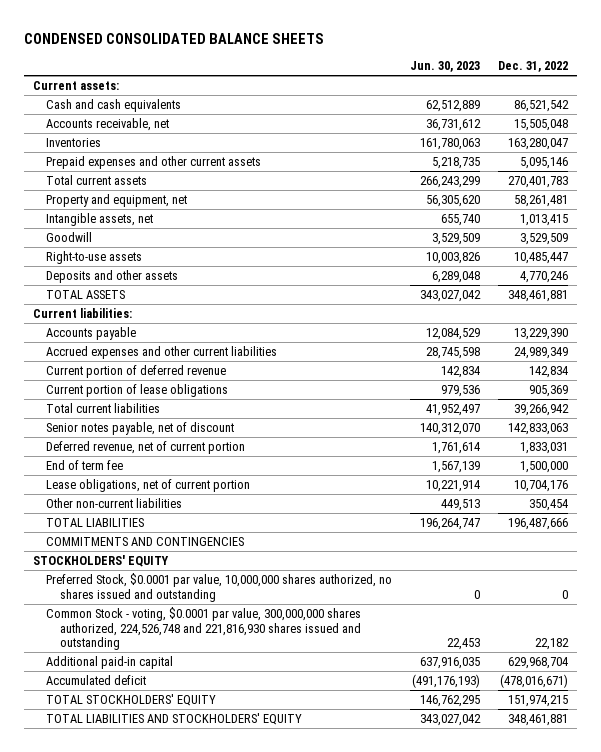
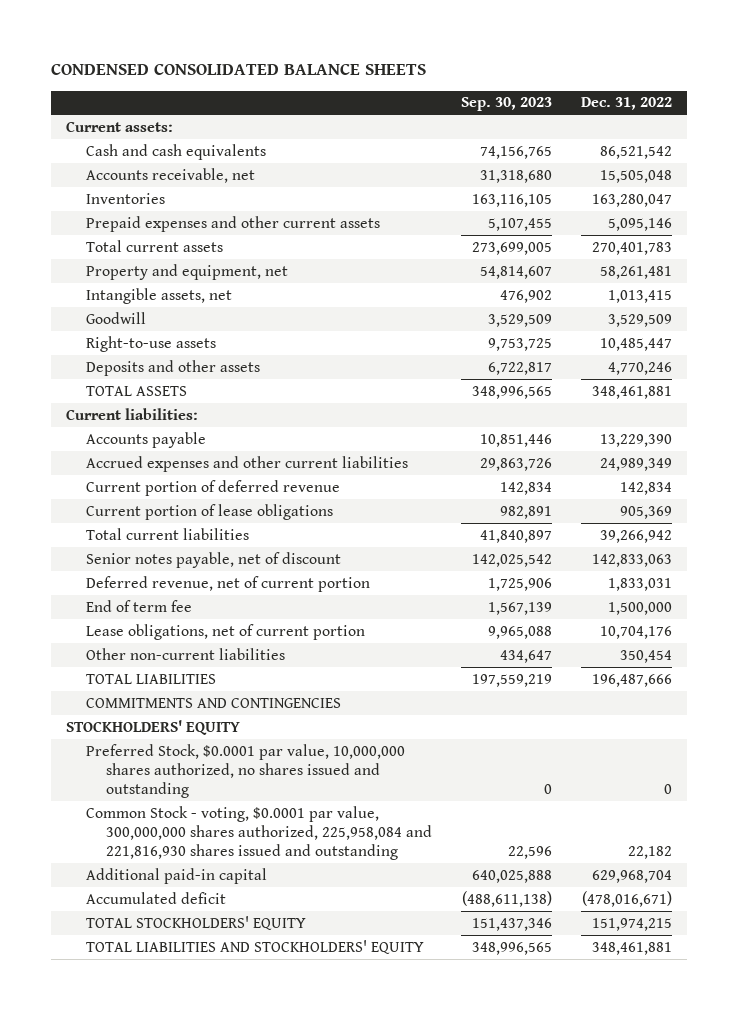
[410,61,481,73] Jun. 30, 2023 -> none
none -> [460,97,552,112] Sep. 30, 2023
[46,607,362,651] Common Stock - voting, $0.0001 par value, 300,000,000 shares authorized, 224,526,748 and 221,816,930 shares issued and outstanding -> [85,805,432,860] Common Stock - voting, $0.0001 par value, 300,000,000 shares authorized, 225,958,084 and 221,816,930 shares issued and outstanding

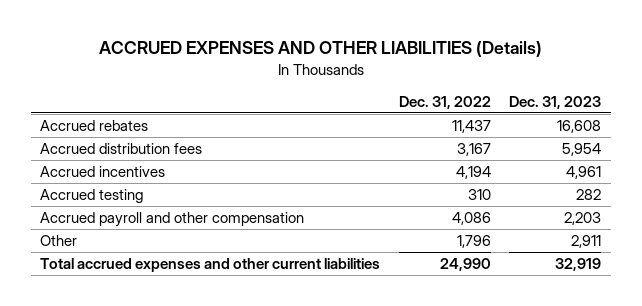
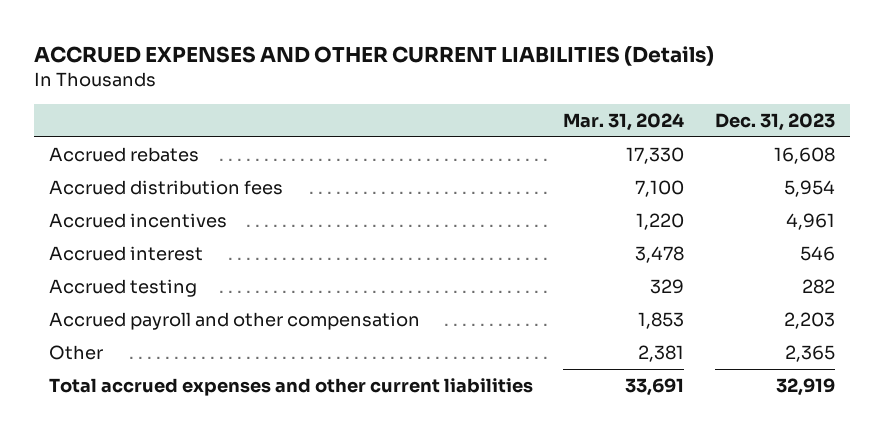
[98,41,542,58] ACCRUED EXPENSES AND OTHER LIABILITIES (Details) -> [34,46,715,67] ACCRUED EXPENSES AND OTHER CURRENT LIABILITIES (Details)
[398,95,491,109] Dec. 31, 2022 -> none
none -> [563,113,685,132] Mar. 31, 2024
none -> [49,245,204,261] Accrued interest
[571,235,602,249] 2,911 -> [784,344,835,362] 2,365

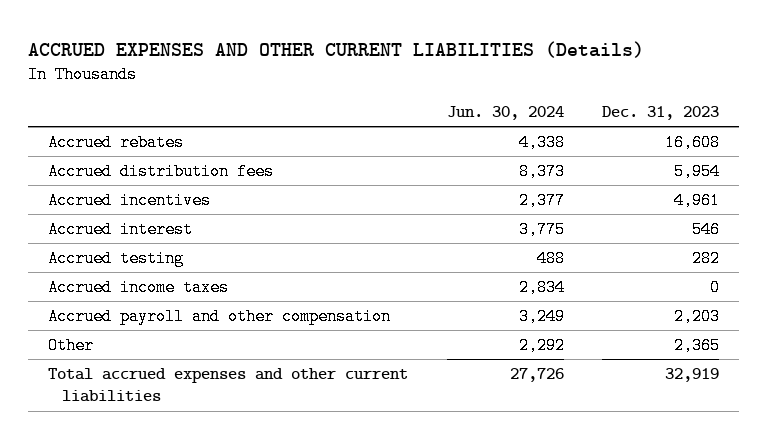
[563,113,685,132] Mar. 31, 2024 -> none
none -> [446,106,564,121] Jun. 30, 2024
none -> [47,278,229,296] Accrued income taxes

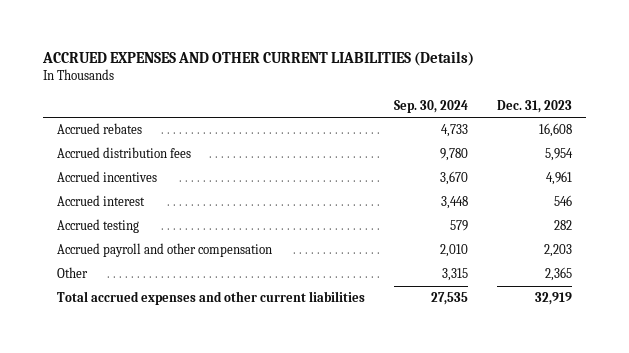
[446,106,564,121] Jun. 30, 2024 -> none
none -> [394,99,469,113] Sep. 30, 2024
[47,278,229,296] Accrued income taxes -> none

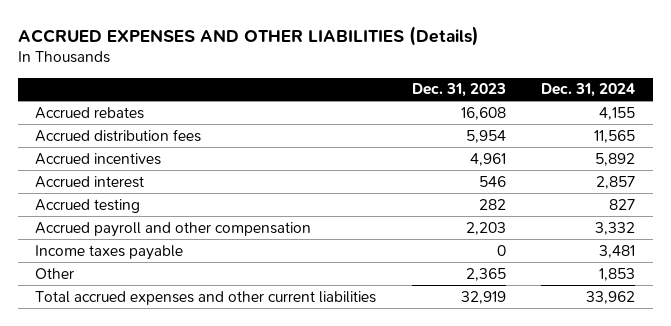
[42,51,475,67] ACCRUED EXPENSES AND OTHER CURRENT LIABILITIES (Details) -> [17,25,479,46] ACCRUED EXPENSES AND OTHER LIABILITIES (Details)
[394,99,469,113] Sep. 30, 2024 -> none
none -> [541,83,636,98] Dec. 31, 2024
none -> [35,244,184,260] Income taxes payable

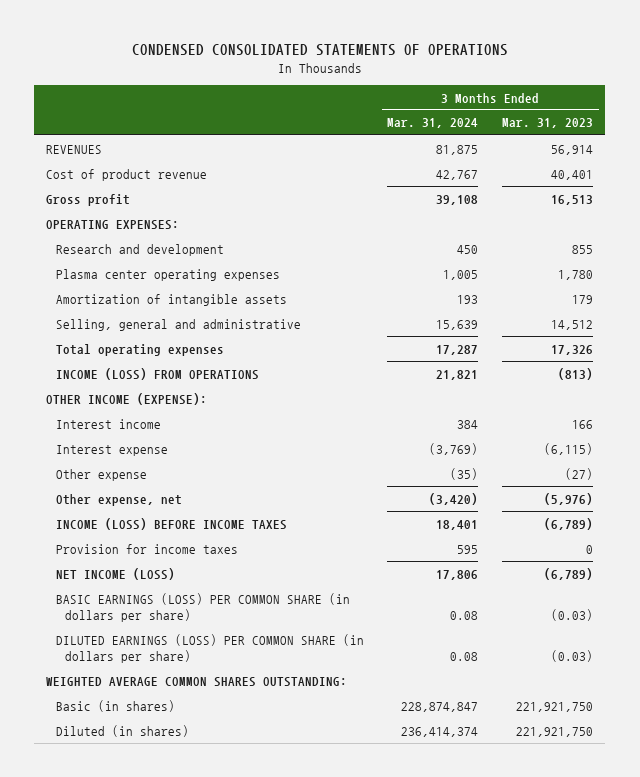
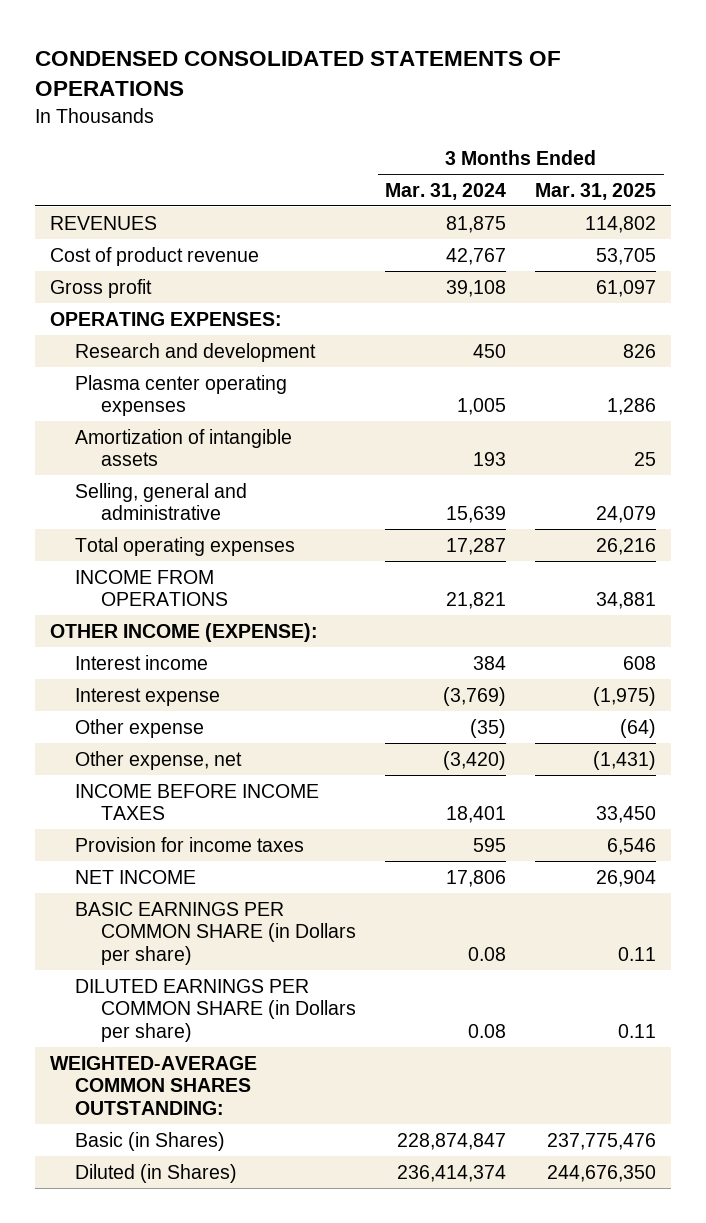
[502,118,594,129] Mar. 31, 2023 -> none
none -> [535,182,657,200] Mar. 31, 2025
[55,367,259,380] INCOME (LOSS) FROM OPERATIONS -> [75,569,229,607] INCOME FROM OPERATIONS
[55,517,287,530] INCOME (LOSS) BEFORE INCOME TAXES -> [75,783,320,821] INCOME BEFORE INCOME TAXES
[55,567,175,580] NET INCOME (LOSS) -> [75,869,197,884] NET INCOME
[55,592,350,622] BASIC EARNINGS (LOSS) PER COMMON SHARE (in dollars per share) -> [75,901,357,965] BASIC EARNINGS PER COMMON SHARE (in Dollars per share)
[55,633,364,663] DILUTED EARNINGS (LOSS) PER COMMON SHARE (in dollars per share) -> [75,978,357,1042] DILUTED EARNINGS PER COMMON SHARE (in Dollars per share)
[46,676,348,687] WEIGHTED AVERAGE COMMON SHARES OUTSTANDING: -> [49,1055,257,1115] WEIGHTED-AVERAGE COMMON SHARES OUTSTANDING:
[55,699,175,712] Basic (in shares) -> [75,1131,226,1151] Basic (in Shares)
[55,724,189,737] Diluted (in shares) -> [75,1163,238,1183] Diluted (in Shares)

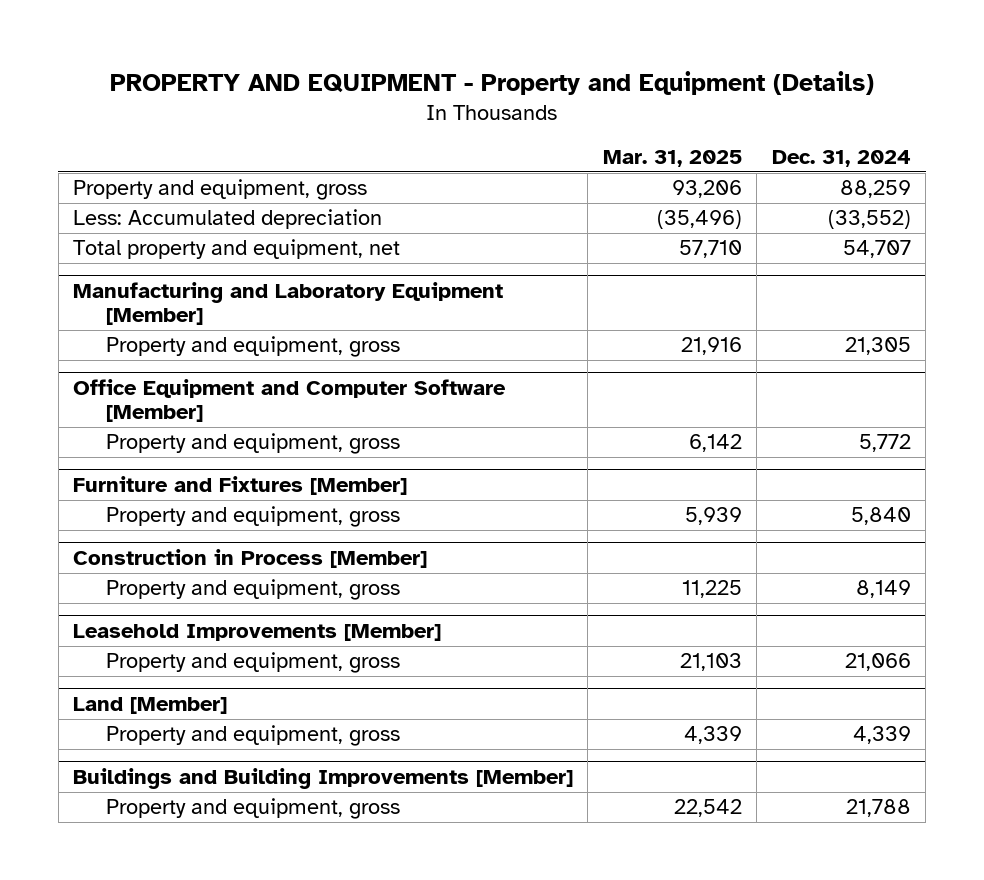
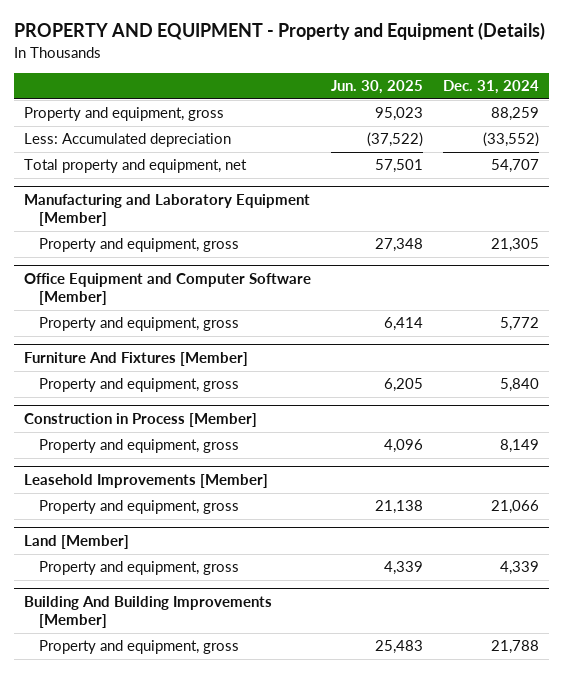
[602,149,742,167] Mar. 31, 2025 -> none
none -> [331,80,424,95] Jun. 30, 2025
[73,475,408,495] Furniture and Fixtures [Member] -> [23,352,248,367] Furniture And Fixtures [Member]
[73,767,574,789] Buildings and Building Improvements [Member] -> [23,596,272,629] Building And Building Improvements [Member]

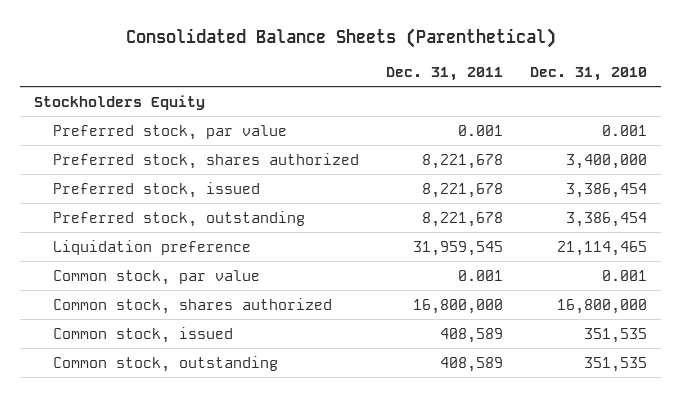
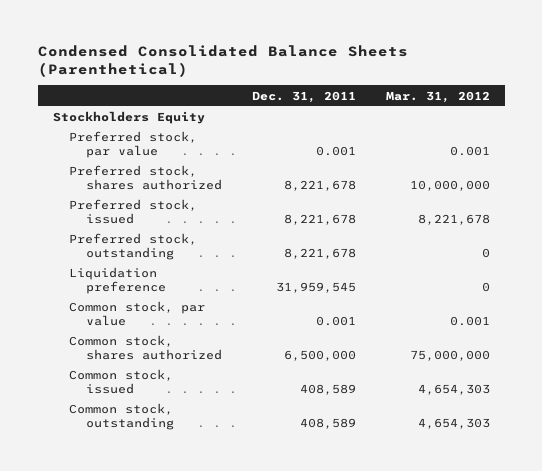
[125,27,556,48] Consolidated Balance Sheets (Parenthetical) -> [37,44,408,77] Condensed Consolidated Balance Sheets (Parenthetical)
[530,66,648,81] Dec. 31, 2010 -> none
none -> [385,90,490,103] Mar. 31, 2012
[413,298,504,314] 16,800,000 -> [283,350,356,362] 6,500,000

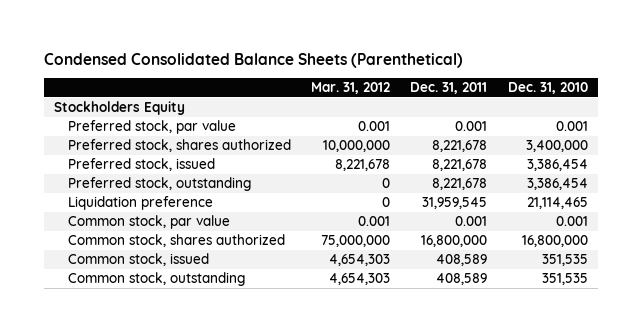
none -> [507,82,588,95] Dec. 31, 2010
[283,350,356,362] 6,500,000 -> [421,235,488,248] 16,800,000

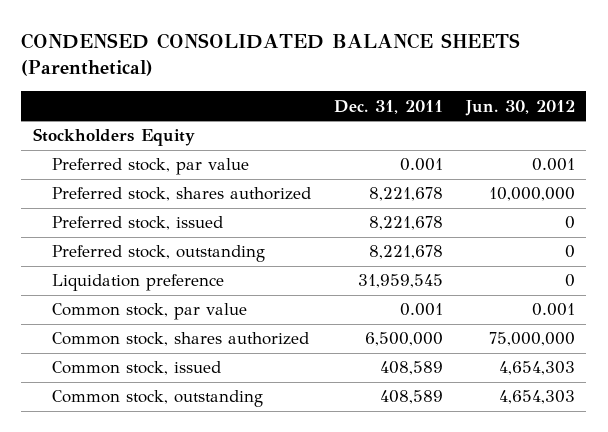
[44,52,464,68] Condensed Consolidated Balance Sheets (Parenthetical) -> [21,32,521,77] CONDENSED CONSOLIDATED BALANCE SHEETS (Parenthetical)
[311,82,391,95] Mar. 31, 2012 -> none
[507,82,588,95] Dec. 31, 2010 -> none
none -> [464,99,575,116] Jun. 30, 2012
[421,235,488,248] 16,800,000 -> [365,332,444,347] 6,500,000

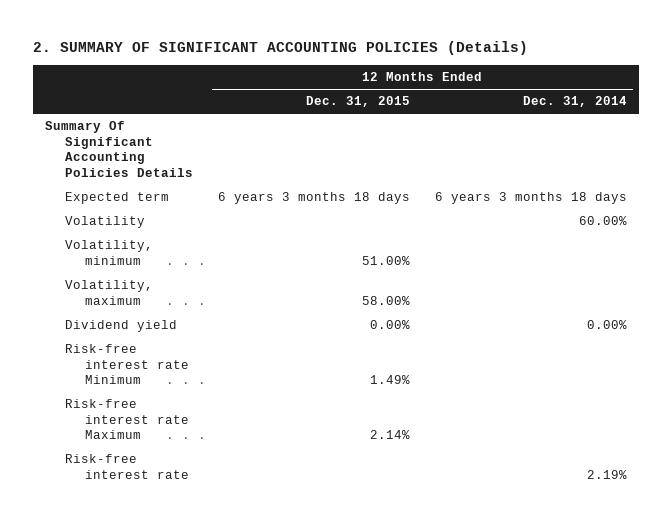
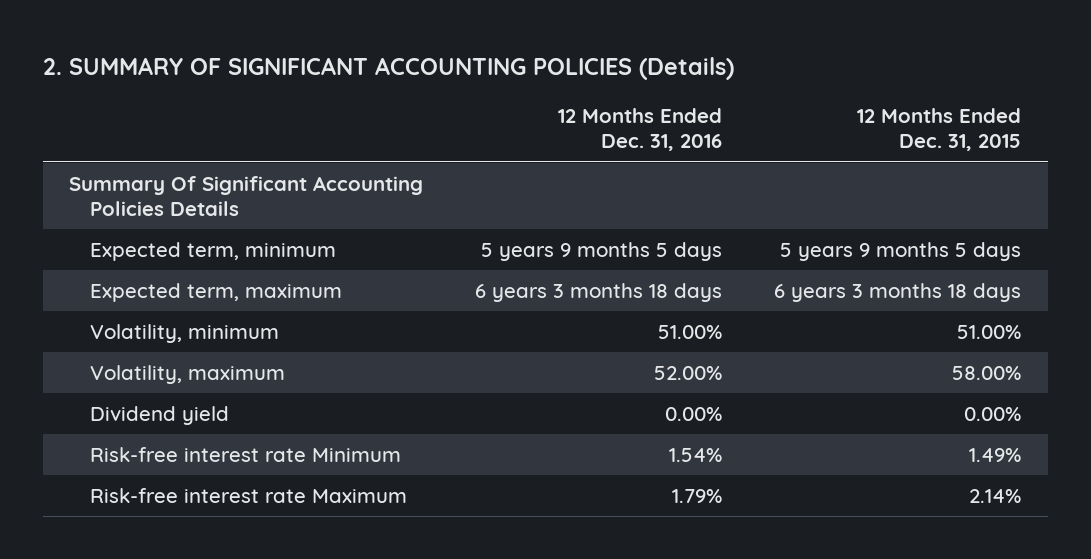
[522,96,627,108] Dec. 31, 2014 -> none
none -> [558,107,723,152] 12 Months Ended Dec. 31, 2016
[65,216,146,229] Volatility -> none
none -> [90,241,337,261] Expected term, minimum
[65,192,170,205] Expected term -> [90,282,343,302] Expected term, maximum
[65,454,189,479] Risk-free interest rate -> none

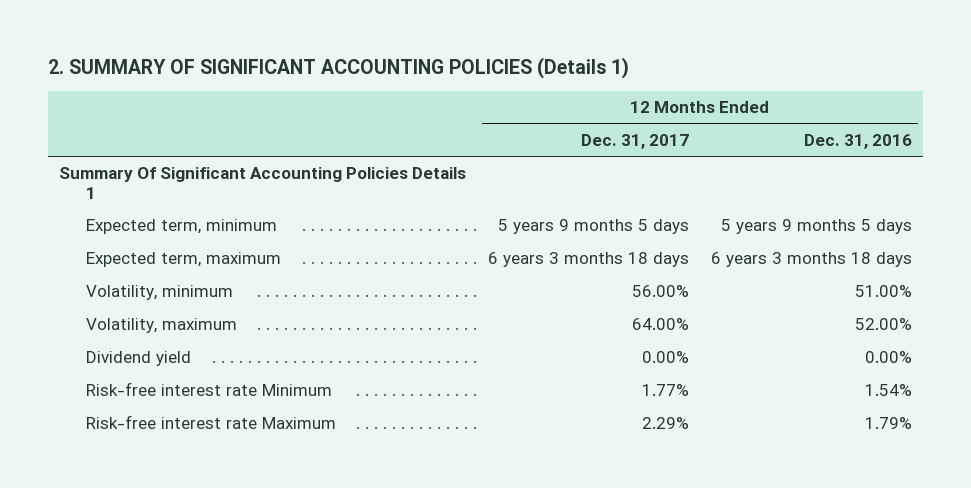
[43,56,735,80] 2. SUMMARY OF SIGNIFICANT ACCOUNTING POLICIES (Details) -> [47,56,629,79] 2. SUMMARY OF SIGNIFICANT ACCOUNTING POLICIES (Details 1)
[857,107,1022,152] 12 Months Ended Dec. 31, 2015 -> none
none -> [580,133,689,149] Dec. 31, 2017
[69,175,424,217] Summary Of Significant Accounting Policies Details -> [58,167,466,199] Summary Of Significant Accounting Policies Details 1

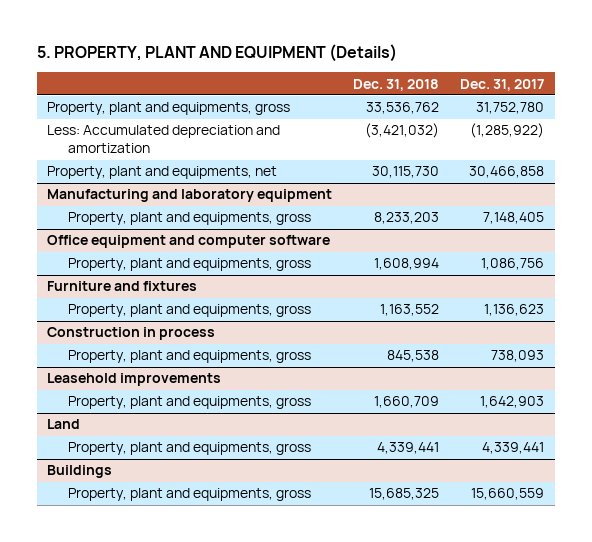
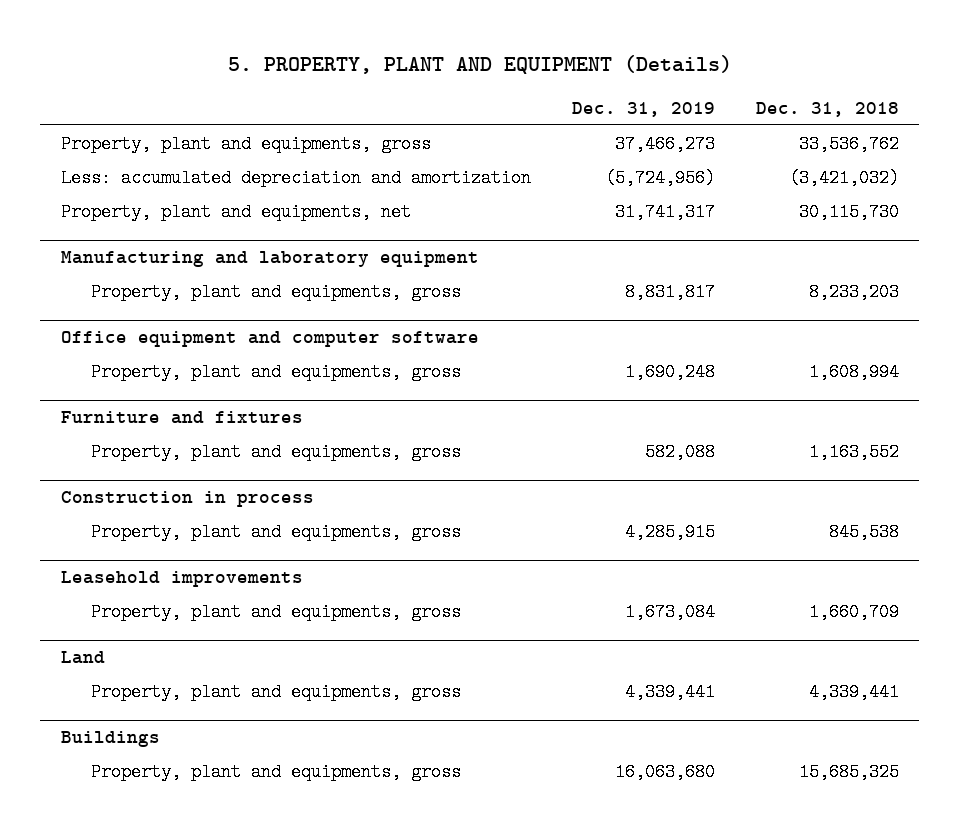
[460,78,545,91] Dec. 31, 2017 -> none
none -> [571,101,715,117] Dec. 31, 2019
[47,125,281,154] Less: Accumulated depreciation and amortization -> [60,169,531,188] Less: accumulated depreciation and amortization

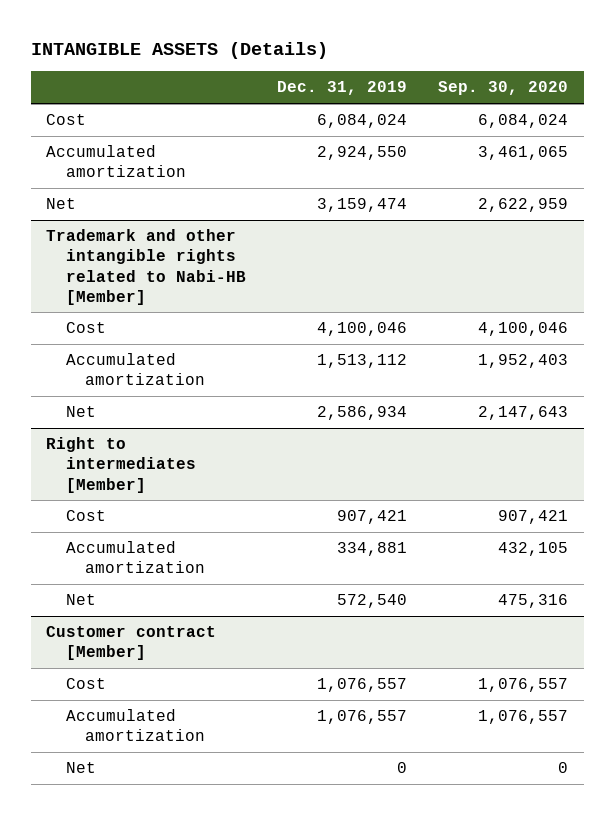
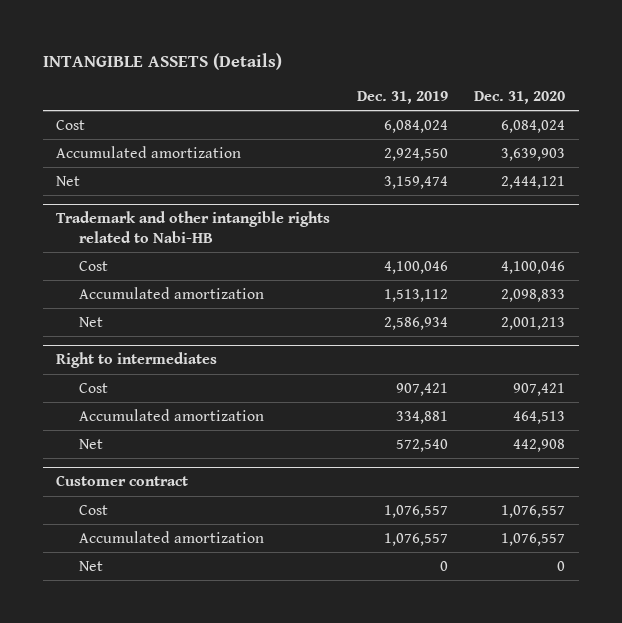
[438,81,569,96] Sep. 30, 2020 -> none
none -> [474,90,566,104] Dec. 31, 2020
[46,229,246,305] Trademark and other intangible rights related to Nabi-HB [Member] -> [56,211,331,243] Trademark and other intangible rights related to Nabi-HB
[46,437,196,493] Right to intermediates [Member] -> [56,352,218,369] Right to intermediates
[46,626,217,661] Customer contract [Member] -> [56,475,189,487] Customer contract

